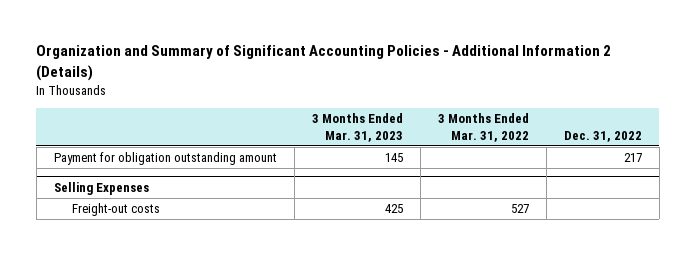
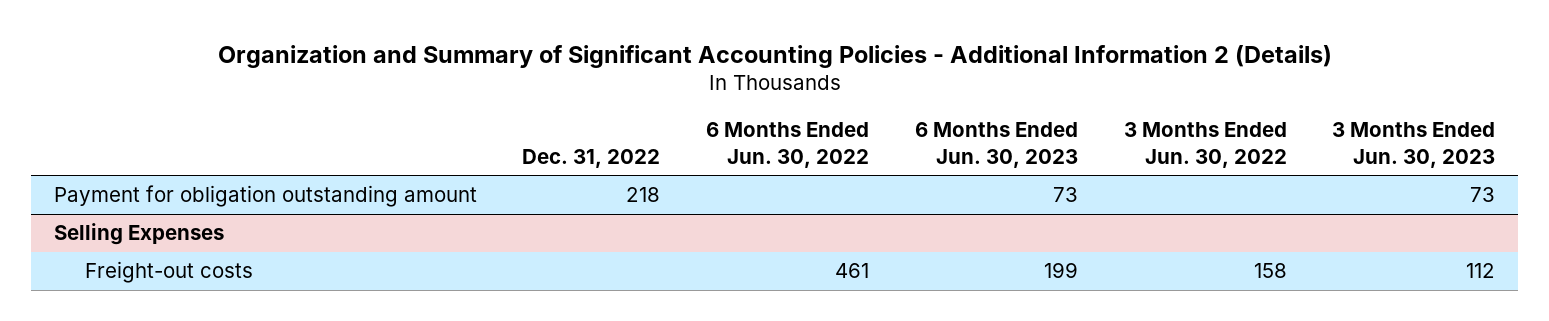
[311,113,403,142] 3 Months Ended Mar. 31, 2023 -> none
[437,113,529,142] 3 Months Ended Mar. 31, 2022 -> none
none -> [706,122,870,168] 6 Months Ended Jun. 30, 2022
none -> [914,122,1078,168] 6 Months Ended Jun. 30, 2023
none -> [1123,122,1287,168] 3 Months Ended Jun. 30, 2022
none -> [1332,122,1496,168] 3 Months Ended Jun. 30, 2023
[623,153,642,163] 217 -> [626,187,661,203] 218

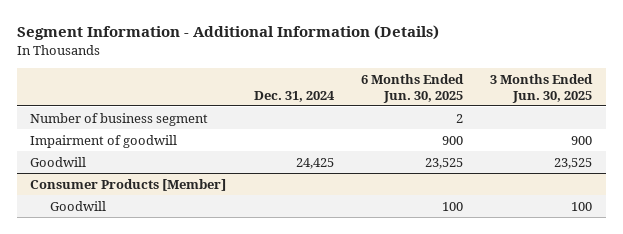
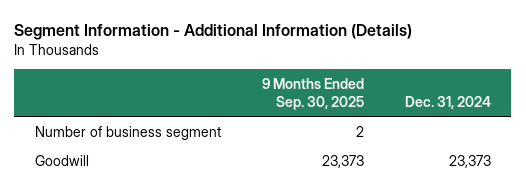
[360,74,464,103] 6 Months Ended Jun. 30, 2025 -> none
[490,74,594,103] 3 Months Ended Jun. 30, 2025 -> none
none -> [261,78,364,110] 9 Months Ended Sep. 30, 2025
[30,134,178,148] Impairment of goodwill -> none
[30,178,227,191] Consumer Products [Member] -> none
[50,200,107,211] Goodwill -> none
[295,157,334,169] 24,425 -> [448,154,491,168] 23,373

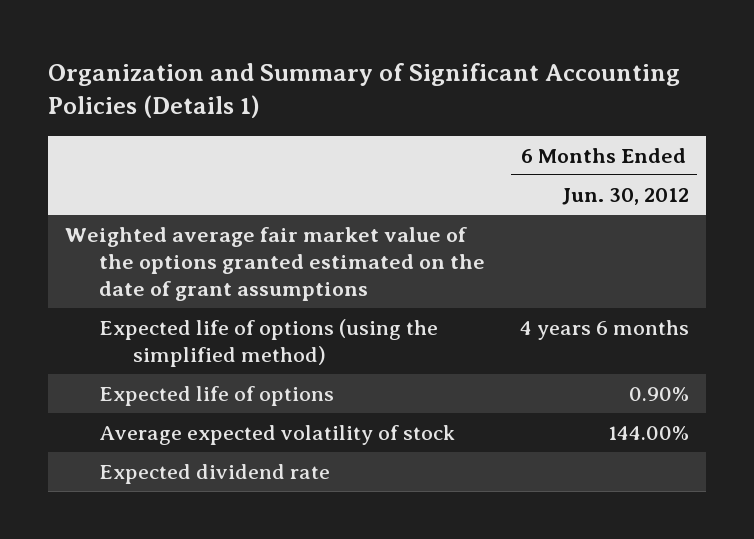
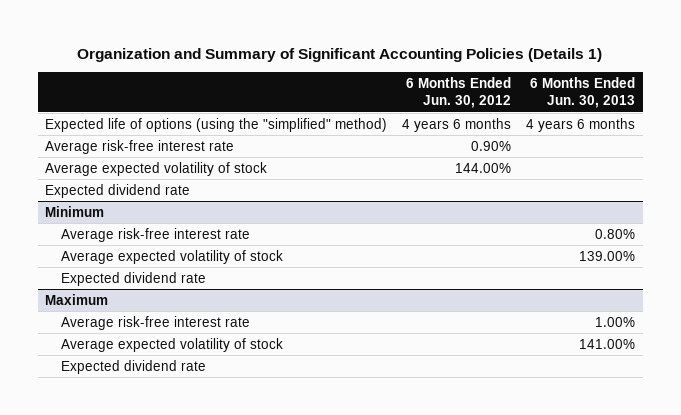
none -> [530,77,636,109] 6 Months Ended Jun. 30, 2013
[65,227,485,301] Weighted average fair market value of the options granted estimated on the date of grant assumptions -> none
[98,319,438,367] Expected life of options (using the simplified method) -> [45,117,388,132] Expected life of options (using the "simplified" method)
[98,386,334,407] Expected life of options -> [45,139,235,154] Average risk-free interest rate
none -> [45,205,105,217] Minimum
none -> [61,227,251,242] Average risk-free interest rate
none -> [61,249,284,264] Average expected volatility of stock
none -> [61,271,207,286] Expected dividend rate
none -> [45,293,109,305] Maximum
none -> [61,315,251,330] Average risk-free interest rate
none -> [61,337,284,352] Average expected volatility of stock
none -> [61,359,207,374] Expected dividend rate

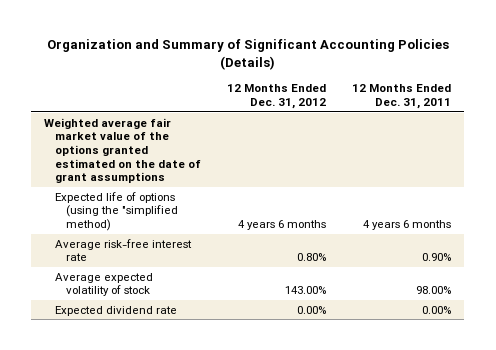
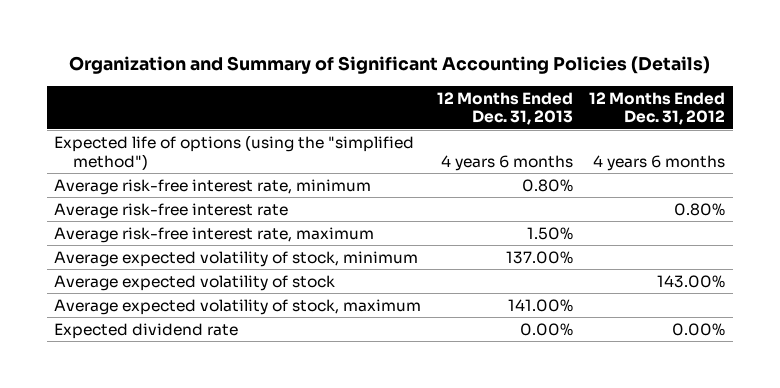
[352,84,452,109] 12 Months Ended Dec. 31, 2011 -> none
none -> [437,91,574,126] 12 Months Ended Dec. 31, 2013
[44,117,202,184] Weighted average fair market value of the options granted estimated on the date of grant assumptions -> none
[55,191,178,232] Expected life of options (using the "simplified method) -> [54,134,415,170] Expected life of options (using the "simplified method")
none -> [54,178,372,195] Average risk-free interest rate, minimum
none -> [54,226,375,243] Average risk-free interest rate, maximum
none -> [54,250,419,267] Average expected volatility of stock, minimum
none -> [54,298,422,315] Average expected volatility of stock, maximum

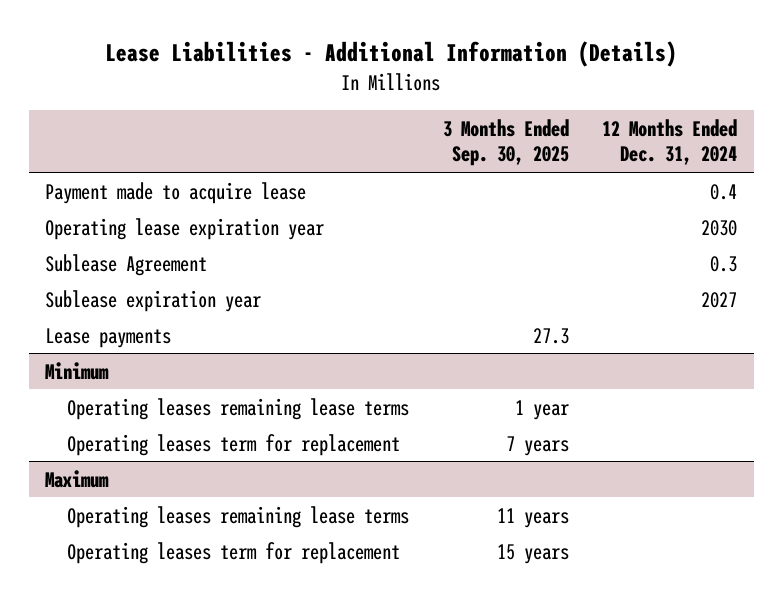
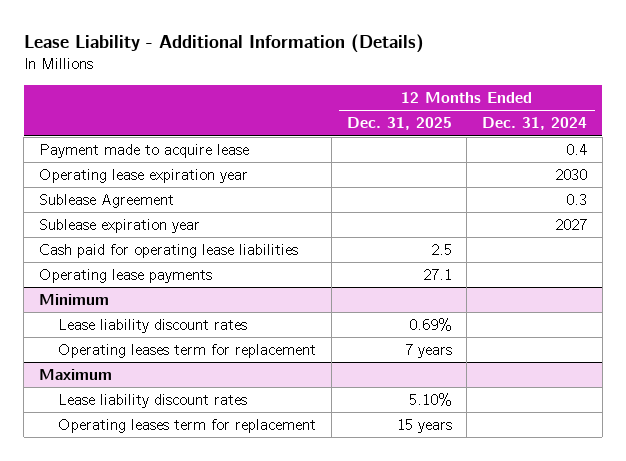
[105,41,678,68] Lease Liabilities - Additional Information (Details) -> [23,34,424,54] Lease Liability - Additional Information (Details)
[442,119,569,167] 3 Months Ended Sep. 30, 2025 -> none
none -> [346,117,452,131] Dec. 31, 2025
none -> [38,244,298,259] Cash paid for operating lease liabilities
[45,327,172,348] Lease payments -> [38,269,212,284] Operating lease payments
[67,397,410,420] Operating leases remaining lease terms -> none
none -> [58,319,248,334] Lease liability discount rates
[67,505,410,528] Operating leases remaining lease terms -> none
none -> [58,394,248,409] Lease liability discount rates

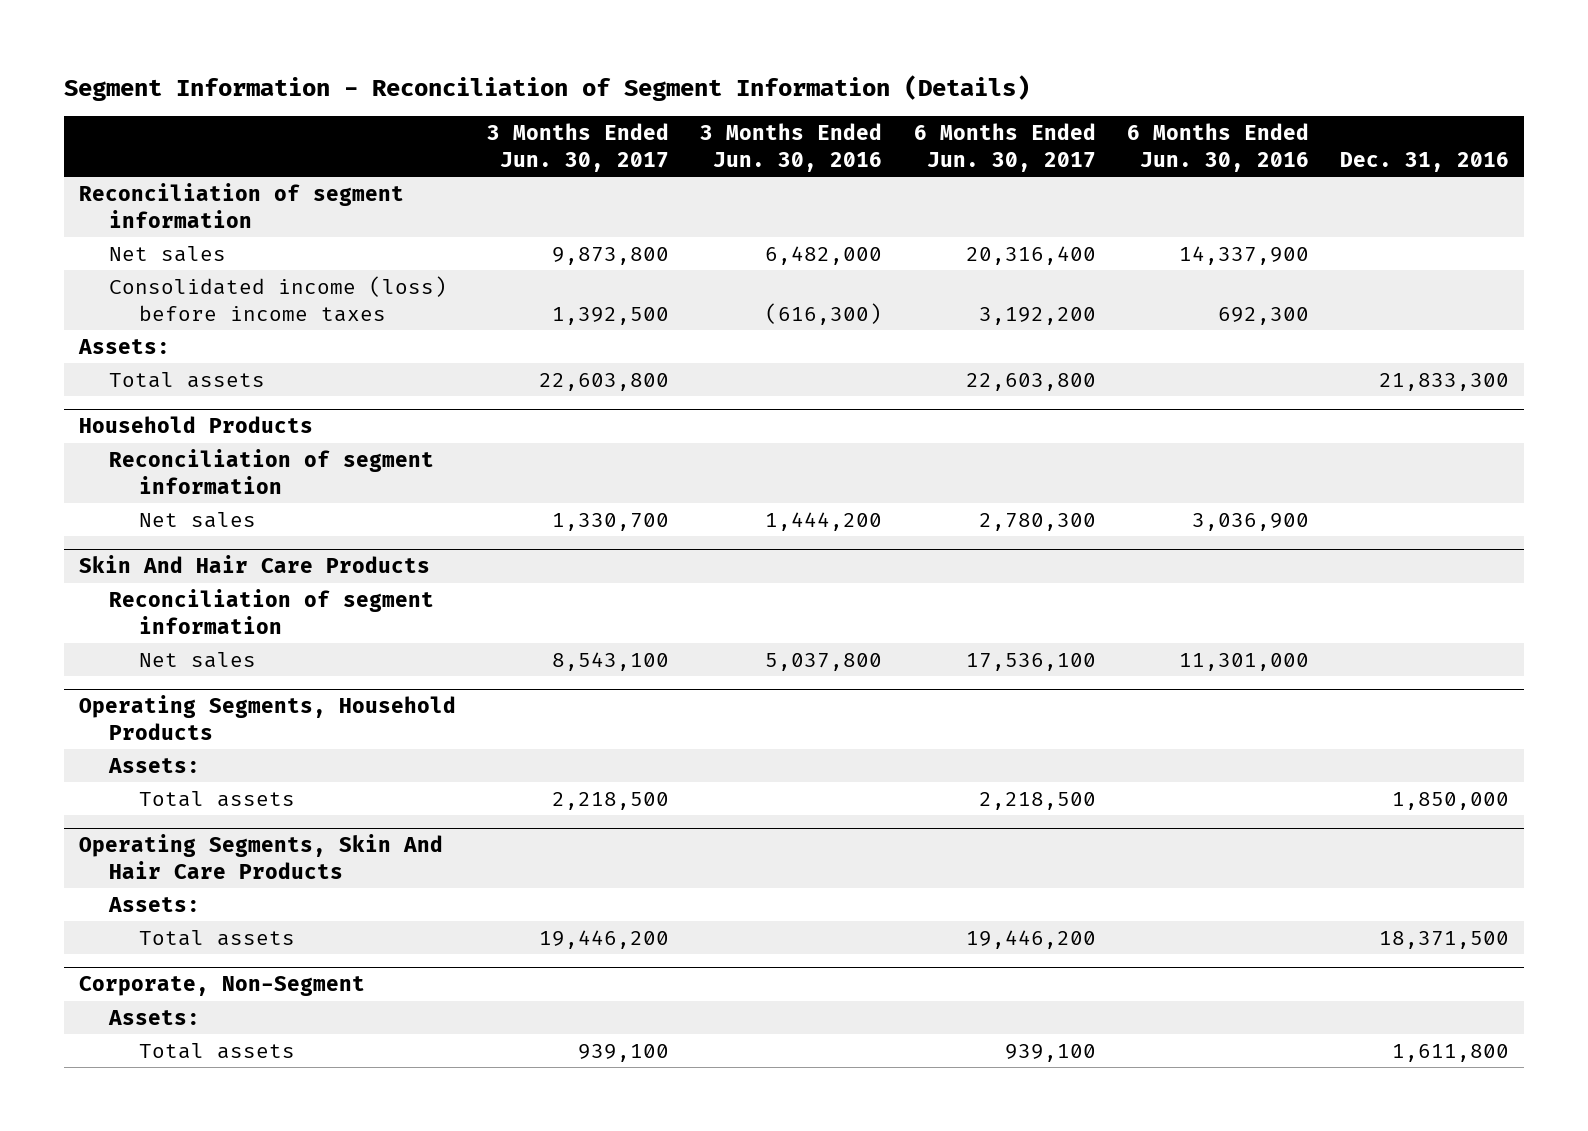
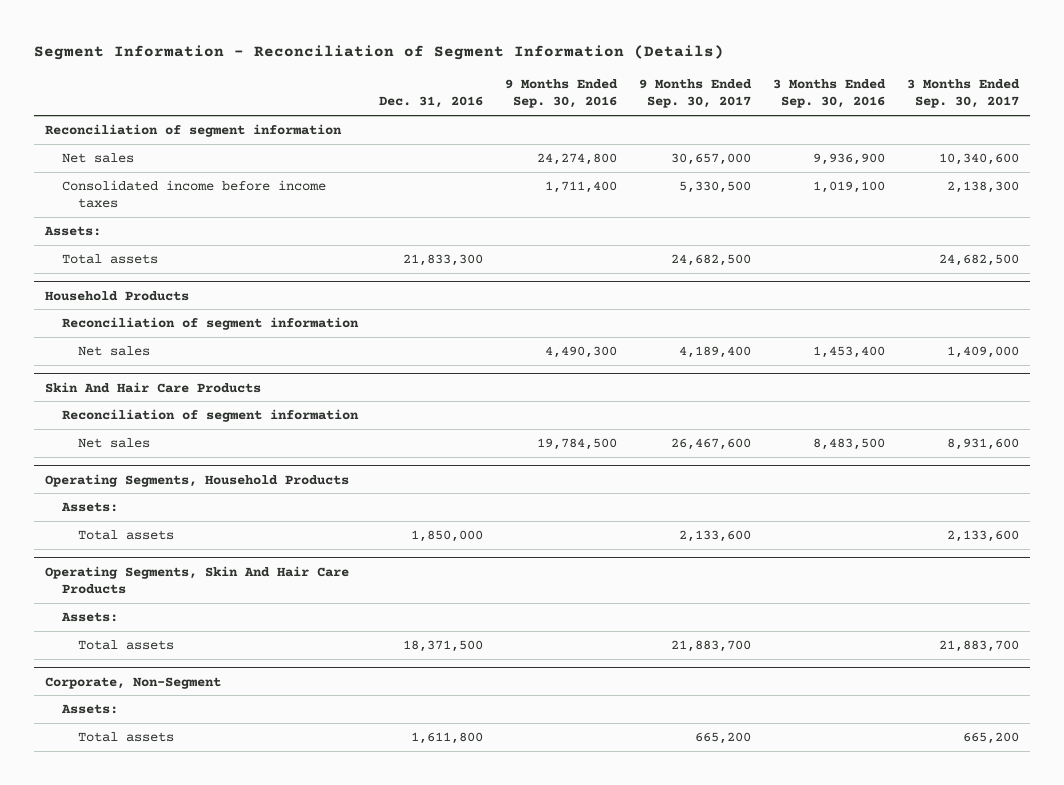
[487,123,670,172] 3 Months Ended Jun. 30, 2017 -> none
[700,123,883,172] 3 Months Ended Jun. 30, 2016 -> none
[913,123,1096,172] 6 Months Ended Jun. 30, 2017 -> none
[1126,123,1309,172] 6 Months Ended Jun. 30, 2016 -> none
none -> [505,78,619,109] 9 Months Ended Sep. 30, 2016
none -> [639,78,753,109] 9 Months Ended Sep. 30, 2017
none -> [773,78,887,109] 3 Months Ended Sep. 30, 2016
none -> [907,78,1021,109] 3 Months Ended Sep. 30, 2017
[109,275,448,322] Consolidated income (loss) before income taxes -> [61,179,326,209] Consolidated income before income taxes

